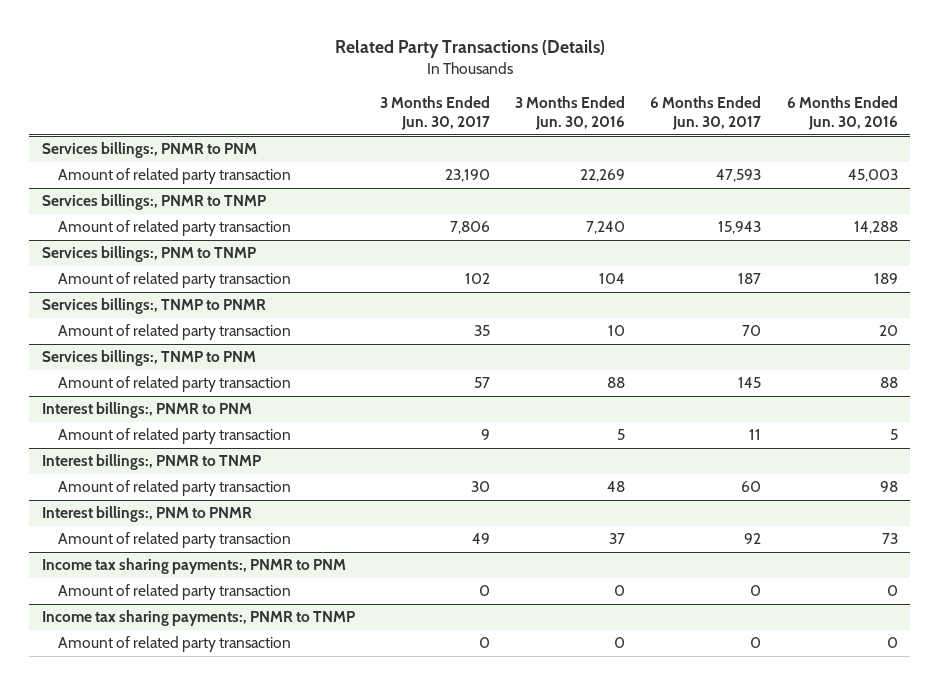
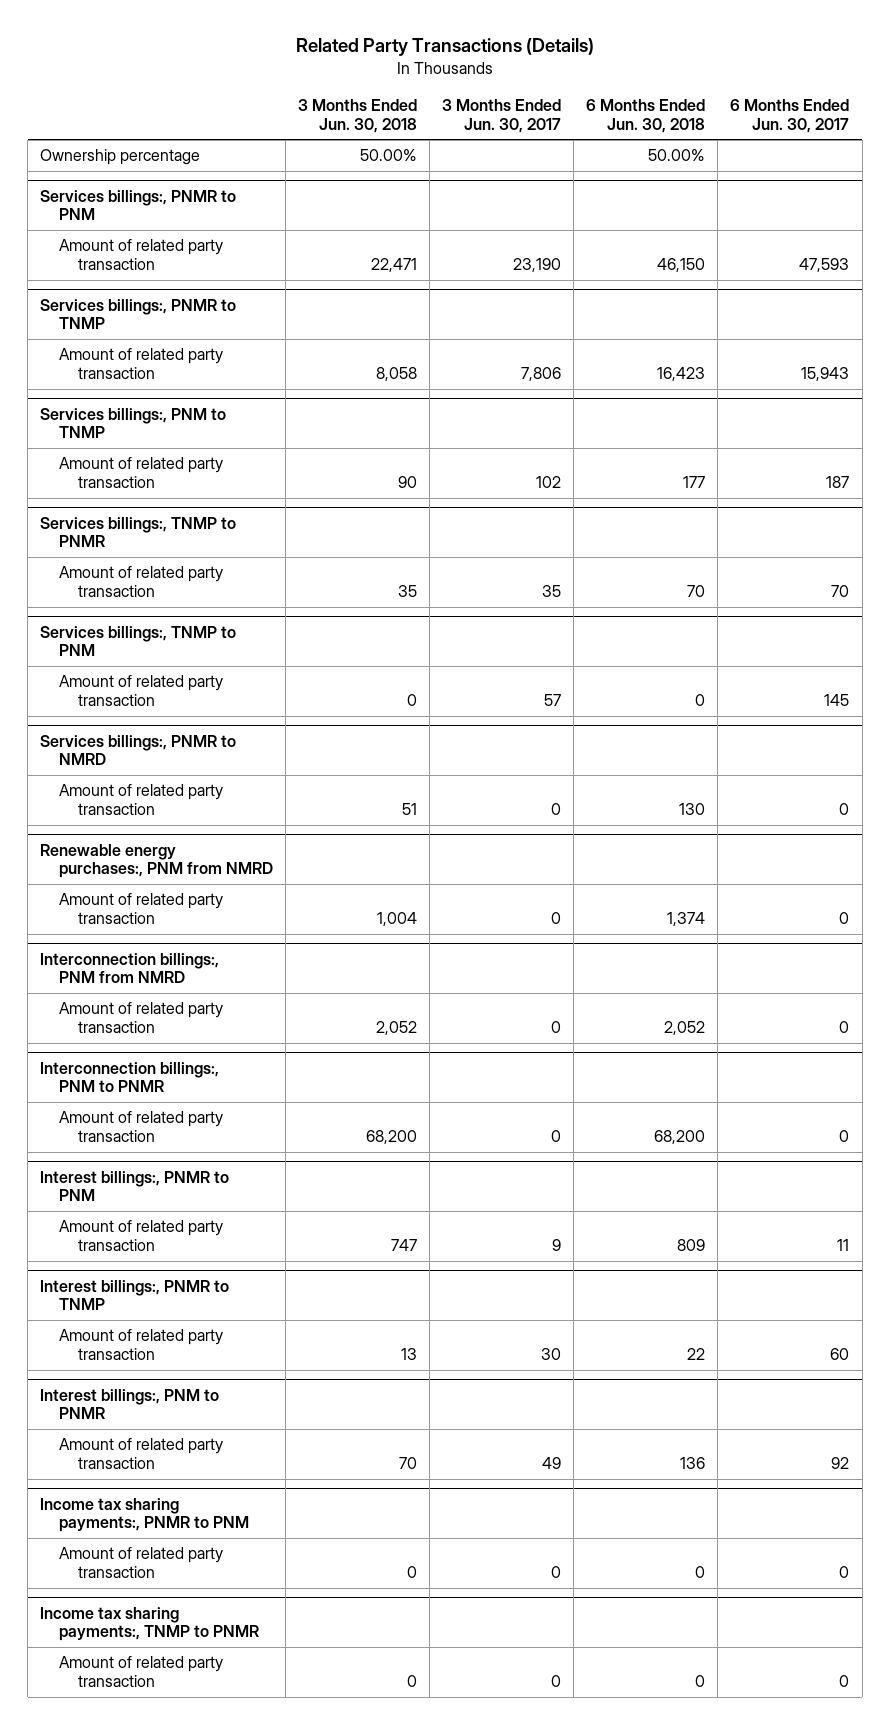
[515,96,626,131] 3 Months Ended Jun. 30, 2016 -> none
[786,96,898,131] 6 Months Ended Jun. 30, 2016 -> none
none -> [298,99,418,133] 3 Months Ended Jun. 30, 2018
none -> [586,99,706,133] 6 Months Ended Jun. 30, 2018
none -> [40,149,201,166] Ownership percentage
none -> [40,734,237,766] Services billings:, PNMR to NMRD
none -> [59,784,224,815] Amount of related party transaction
none -> [40,843,274,879] Renewable energy purchases:, PNM from NMRD
none -> [59,893,224,924] Amount of related party transaction
none -> [40,952,220,984] Interconnection billings:, PNM from NMRD
none -> [59,1002,224,1033] Amount of related party transaction
none -> [40,1061,220,1093] Interconnection billings:, PNM to PNMR
none -> [59,1111,224,1142] Amount of related party transaction
[42,610,356,627] Income tax sharing payments:, PNMR to TNMP -> [40,1606,260,1642] Income tax sharing payments:, TNMP to PNMR

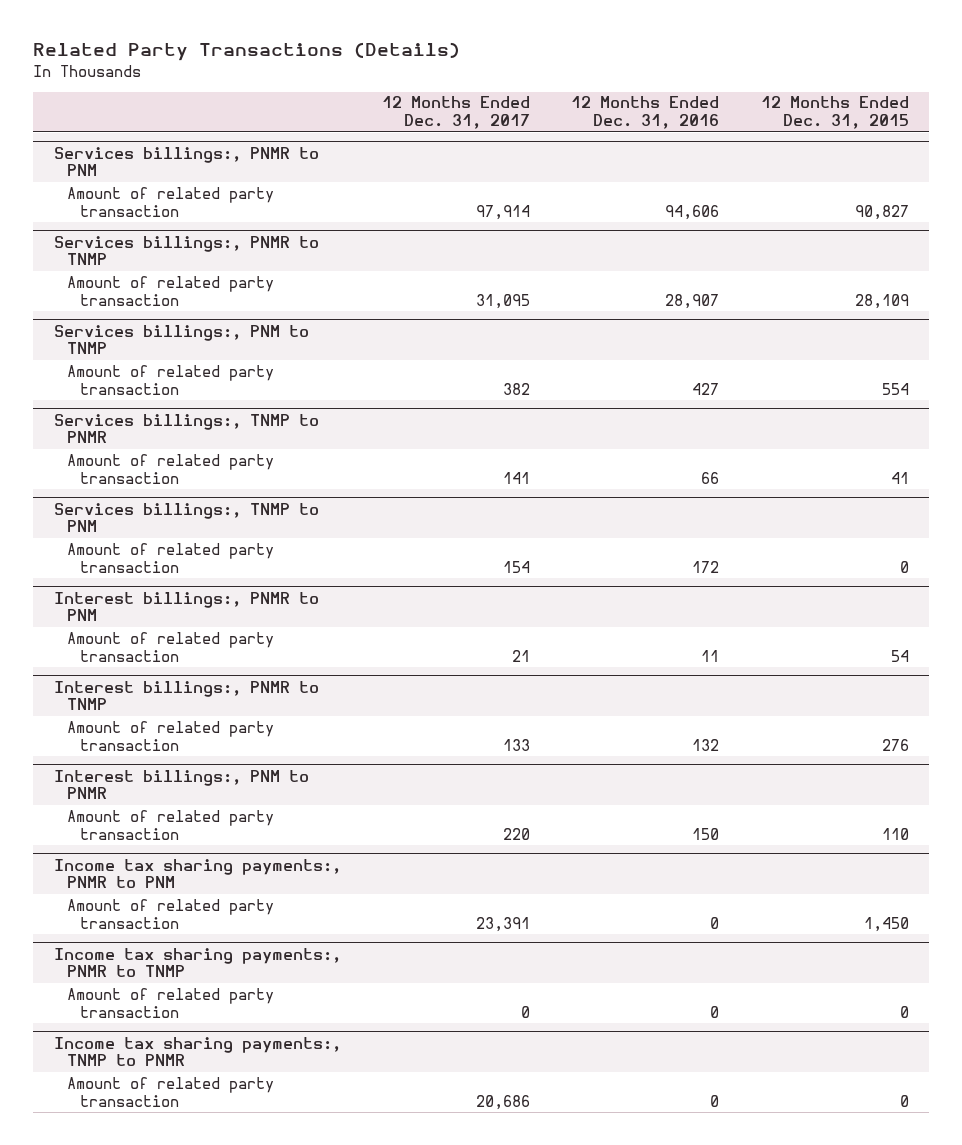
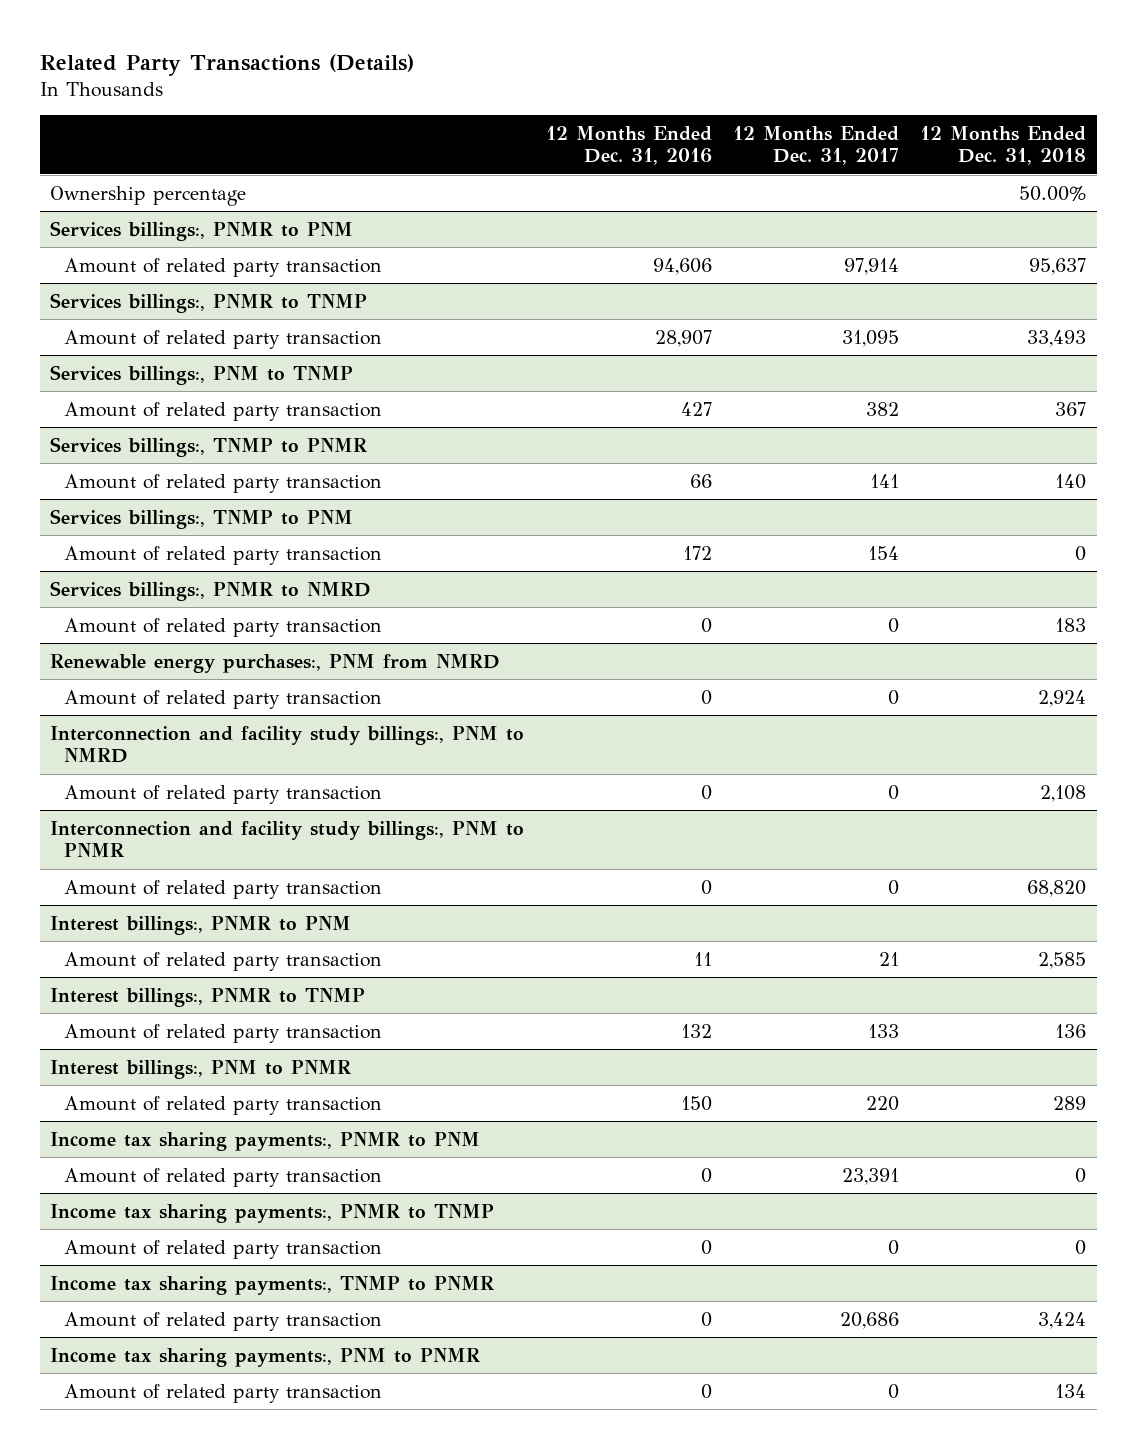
[760,96,909,130] 12 Months Ended Dec. 31, 2015 -> none
none -> [920,125,1087,166] 12 Months Ended Dec. 31, 2018
none -> [50,185,247,206] Ownership percentage
none -> [50,580,372,601] Services billings:, PNMR to NMRD
none -> [64,617,383,637] Amount of related party transaction
none -> [50,653,501,673] Renewable energy purchases:, PNM from NMRD
none -> [64,689,383,709] Amount of related party transaction
none -> [50,725,525,764] Interconnection and facility study billings:, PNM to NMRD
none -> [64,784,383,804] Amount of related party transaction
none -> [50,820,525,858] Interconnection and facility study billings:, PNM to PNMR
none -> [64,879,383,899] Amount of related party transaction
none -> [50,1347,481,1367] Income tax sharing payments:, PNM to PNMR
none -> [64,1383,383,1403] Amount of related party transaction

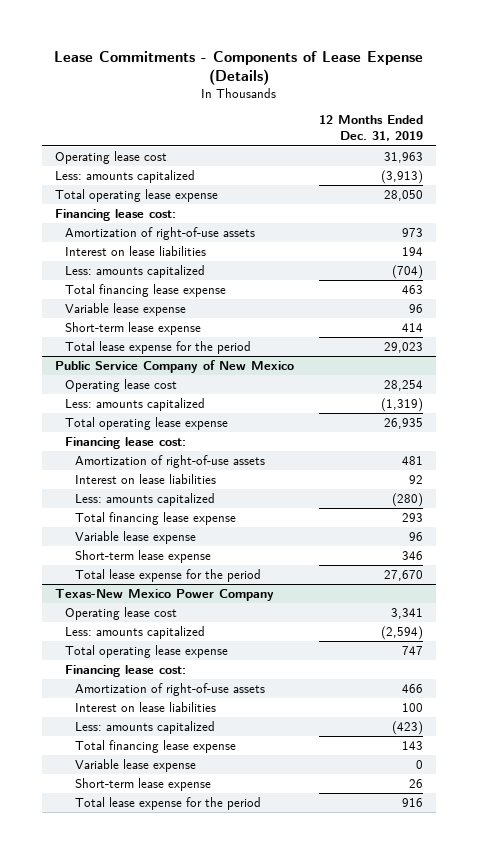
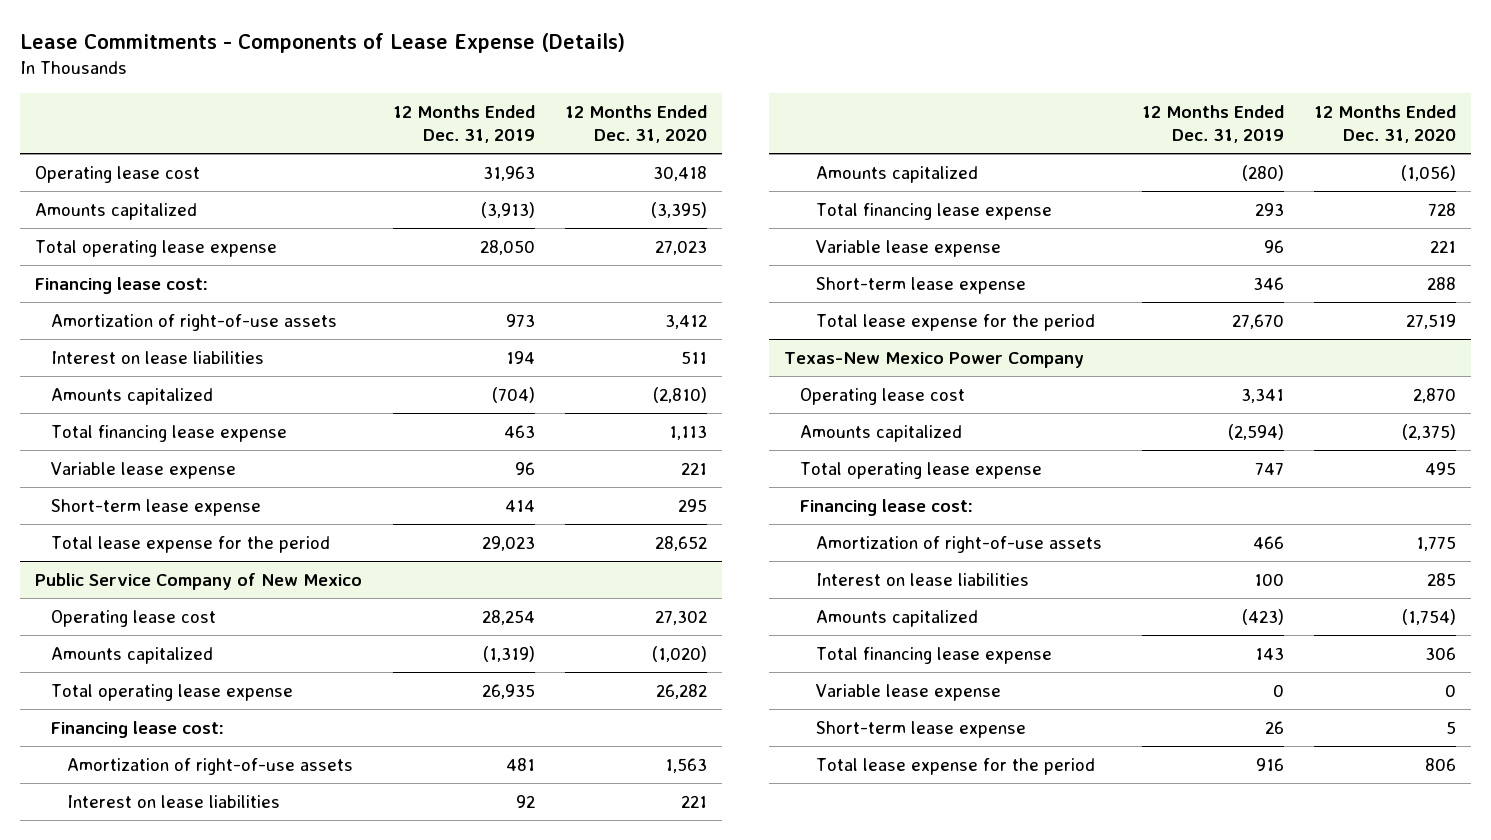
none -> [565,104,708,144] 12 Months Ended Dec. 31, 2020
[55,169,196,183] Less: amounts capitalized -> [35,202,198,220] Amounts capitalized
[65,264,206,278] Less: amounts capitalized -> [51,387,214,405] Amounts capitalized
[65,397,206,411] Less: amounts capitalized -> [51,646,214,664] Amounts capitalized
[75,492,216,506] Less: amounts capitalized -> [815,165,978,183] Amounts capitalized
[65,625,206,639] Less: amounts capitalized -> [799,424,962,442] Amounts capitalized
[75,720,216,734] Less: amounts capitalized -> [815,609,978,627] Amounts capitalized

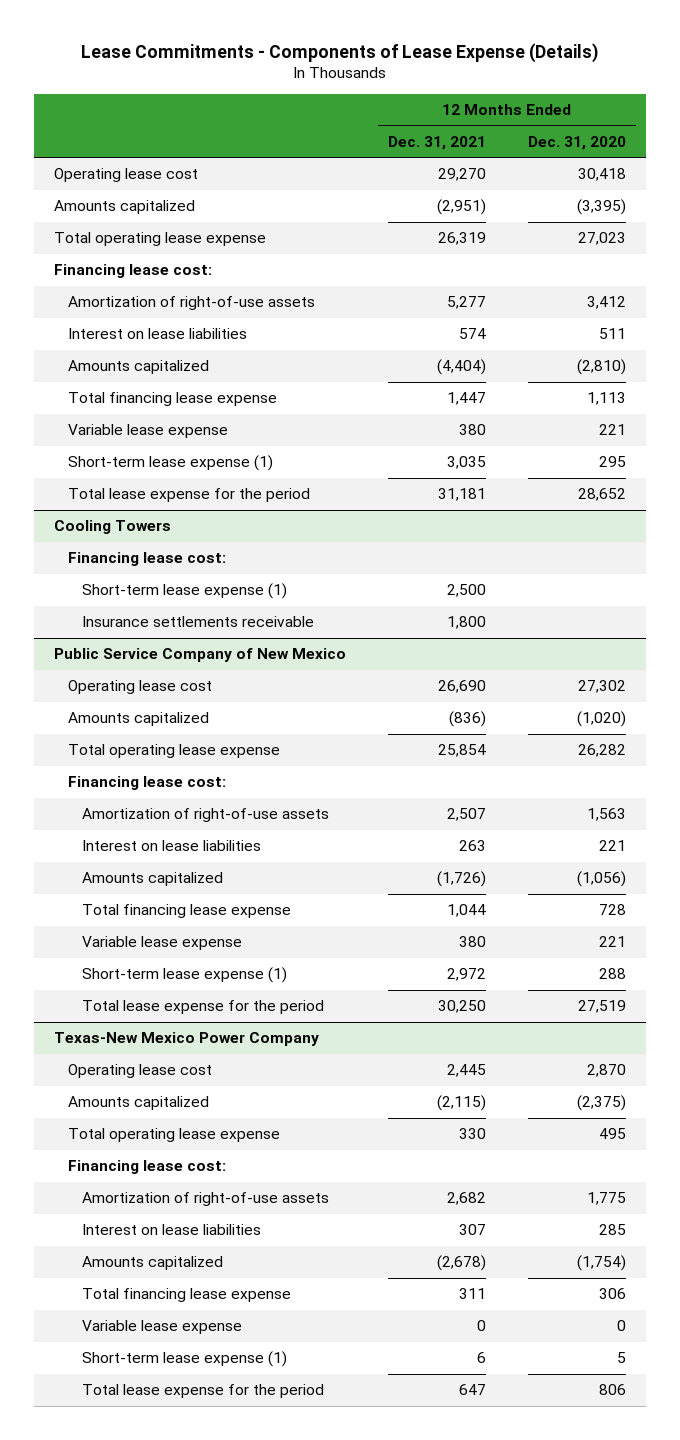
[392,104,535,144] 12 Months Ended Dec. 31, 2019 -> none
none -> [388,135,487,150] Dec. 31, 2021
[51,498,262,516] Short-term lease expense -> [68,455,274,472] Short-term lease expense (1)
none -> [54,520,172,535] Cooling Towers
none -> [68,552,227,567] Financing lease cost:
none -> [81,583,287,600] Short-term lease expense (1)
none -> [81,616,314,628] Insurance settlements receivable
[815,276,1026,294] Short-term lease expense -> [81,967,287,984] Short-term lease expense (1)
[815,720,1026,738] Short-term lease expense -> [81,1351,287,1368] Short-term lease expense (1)

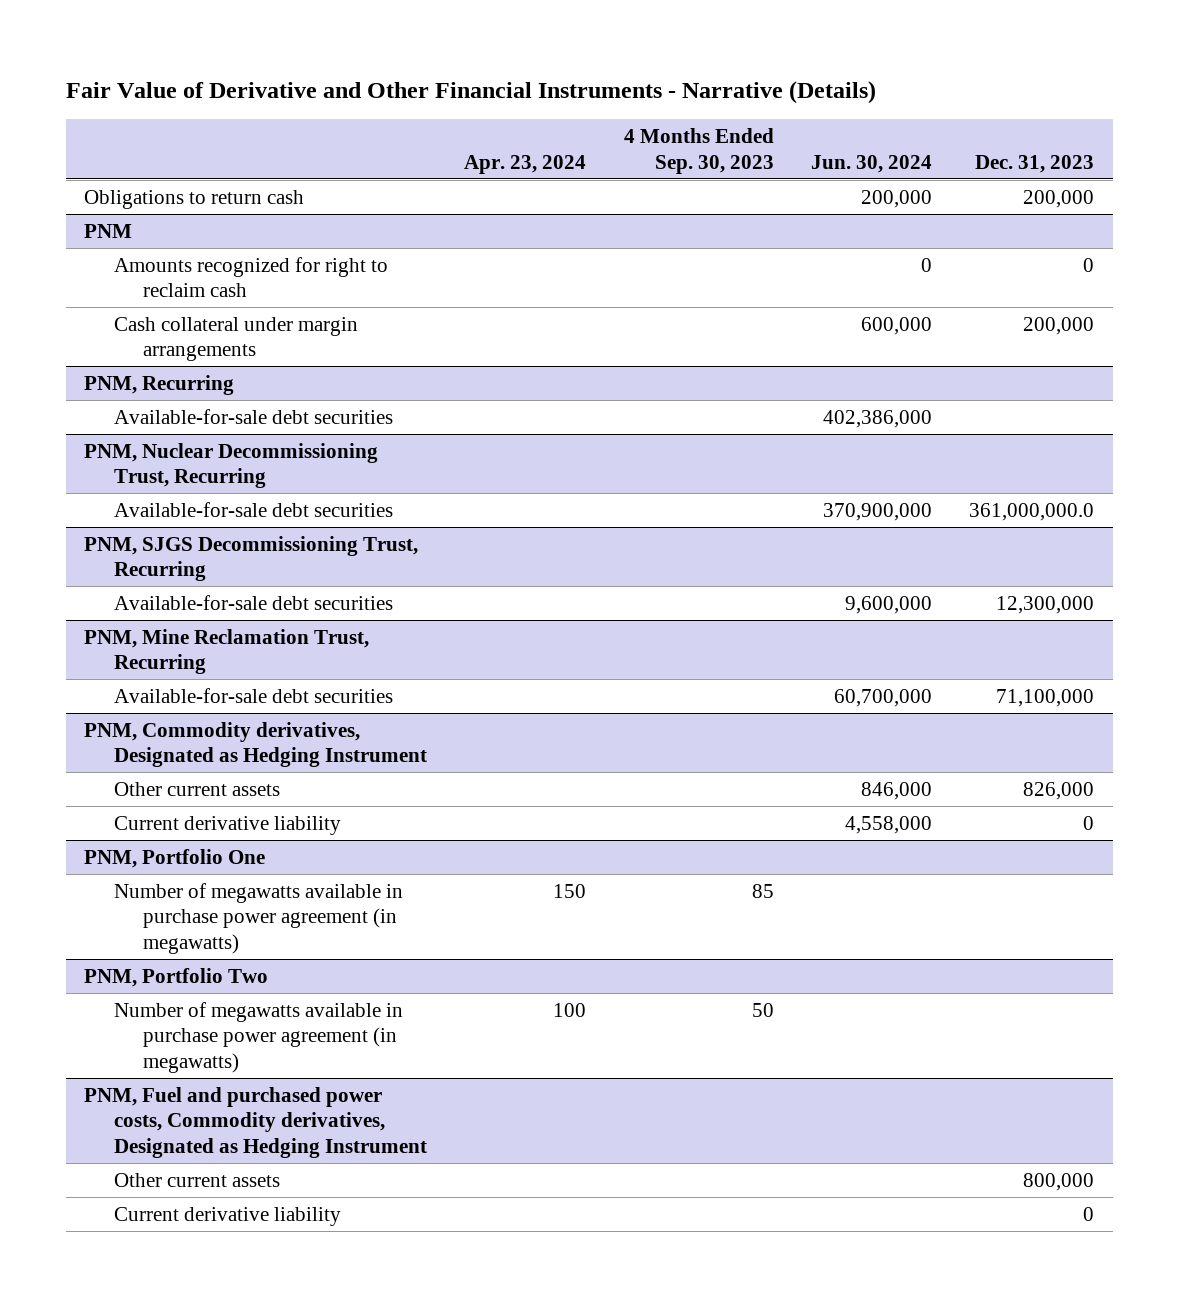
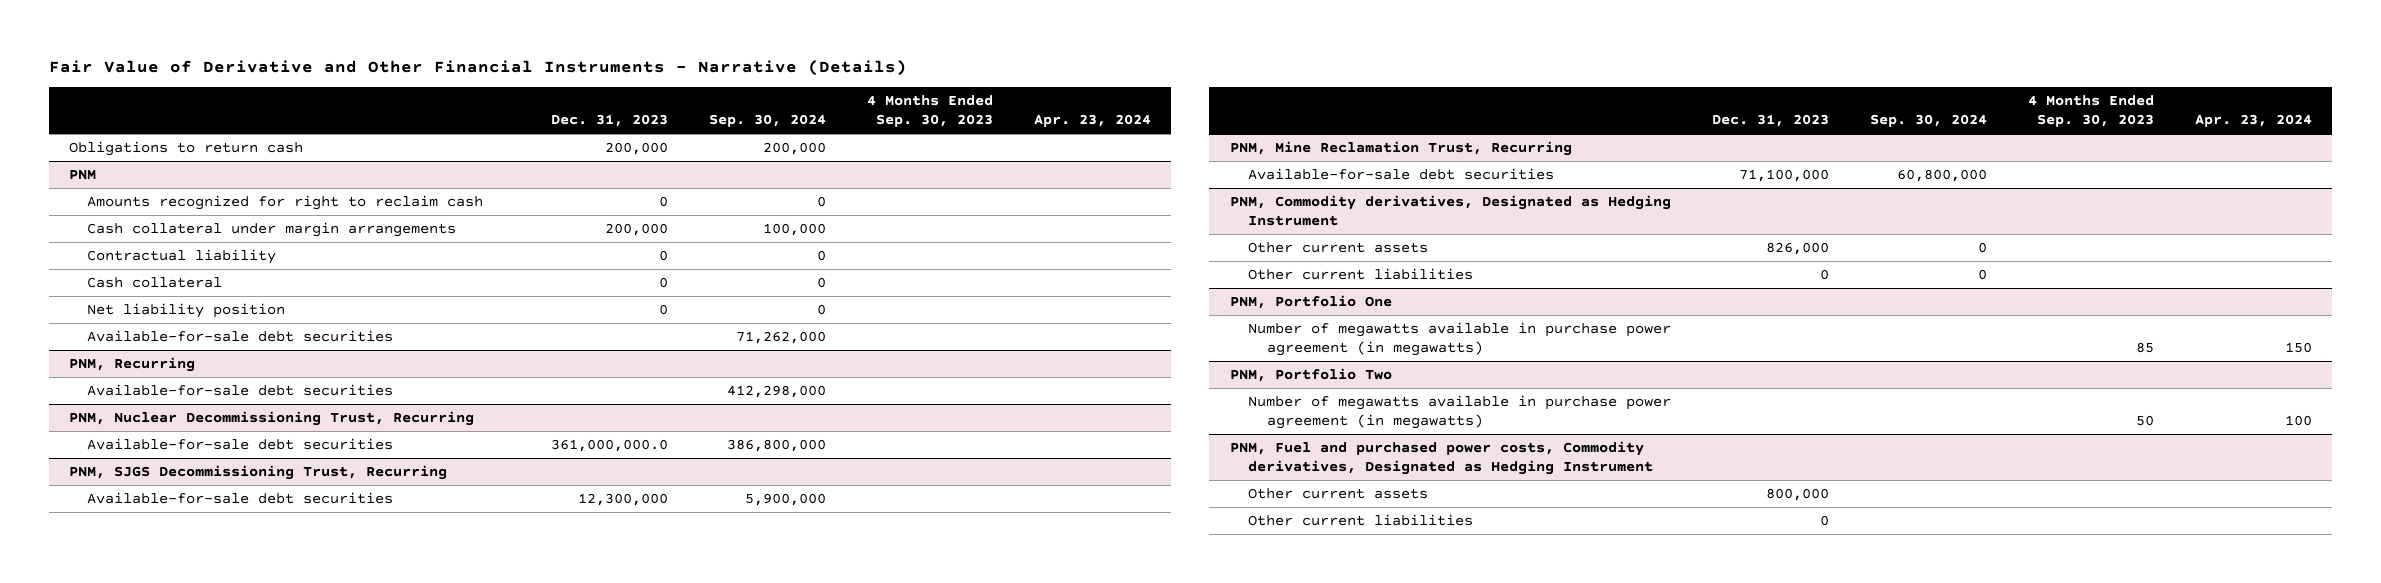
[810,154,932,173] Jun. 30, 2024 -> none
none -> [709,114,827,128] Sep. 30, 2024
none -> [87,248,277,264] Contractual liability
none -> [87,276,223,288] Cash collateral
none -> [87,302,286,318] Net liability position
none -> [87,329,394,342] Available-for-sale debt securities
[113,815,341,835] Current derivative liability -> [1248,267,1474,280] Other current liabilities
[113,1206,341,1226] Current derivative liability -> [1248,513,1474,526] Other current liabilities

